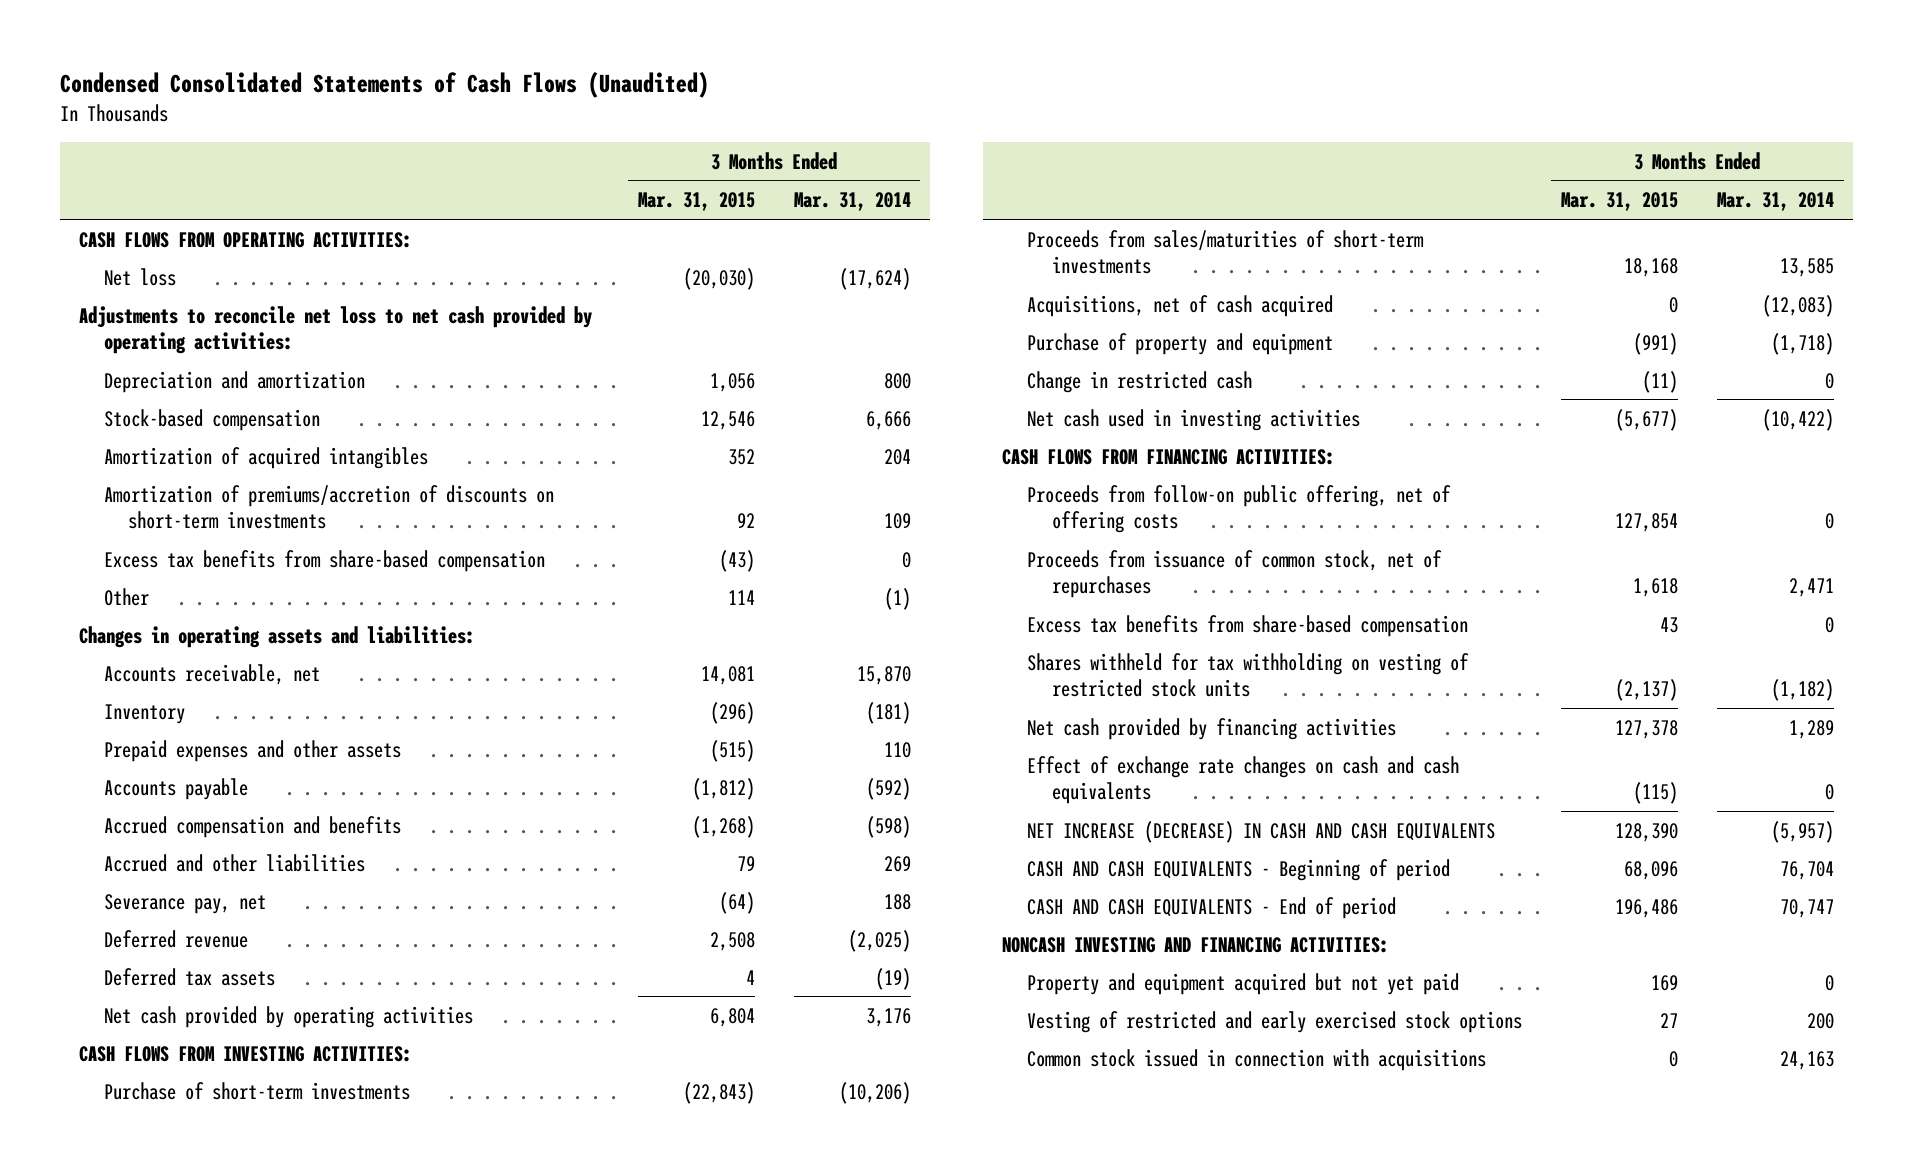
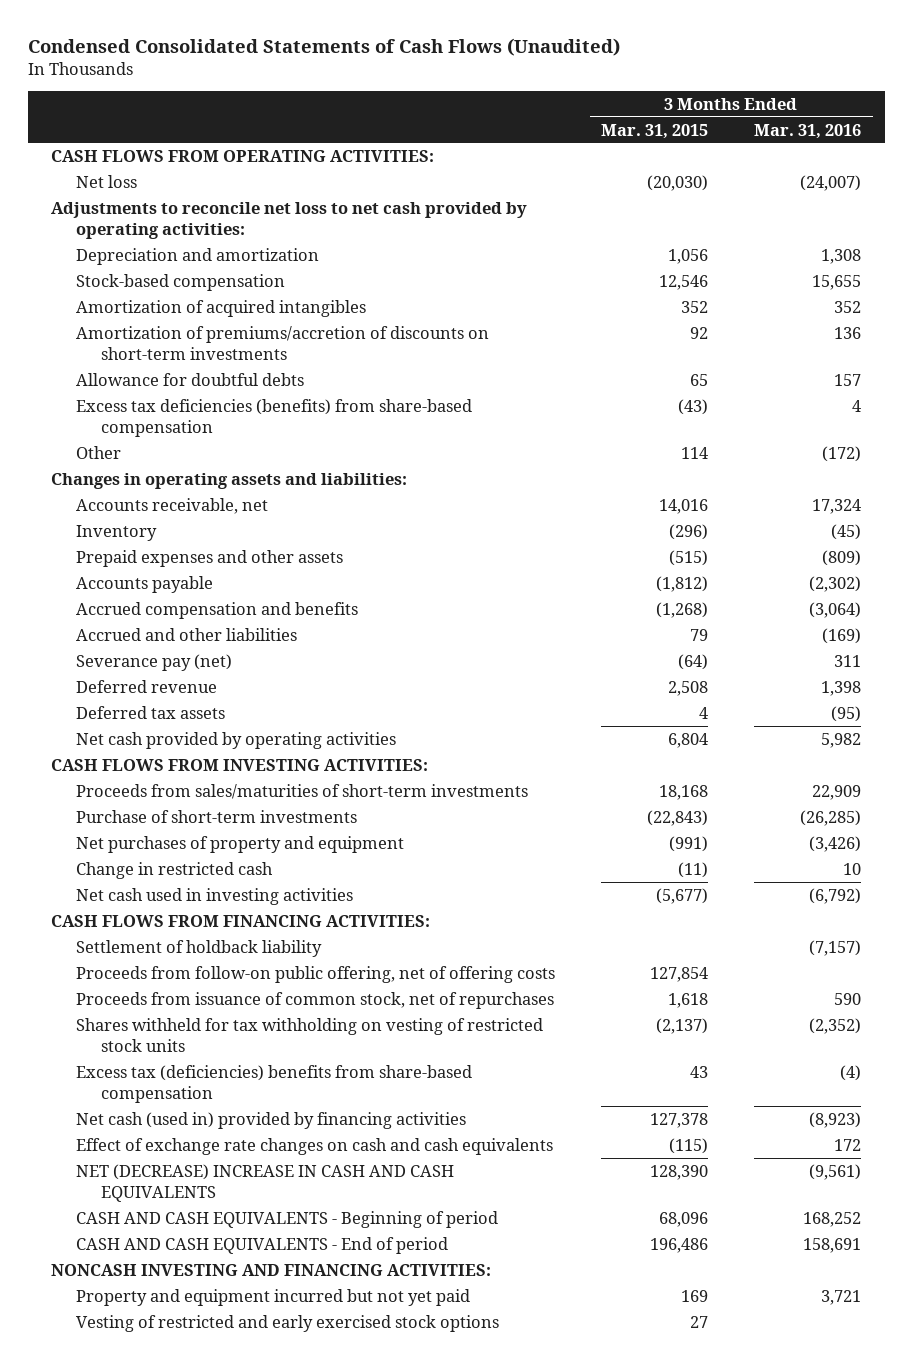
[793,192,911,212] Mar. 31, 2014 -> none
none -> [754,123,862,139] Mar. 31, 2016
none -> [75,372,304,386] Allowance for doubtful debts
[103,549,545,572] Excess tax benefits from share-based compensation -> [75,398,472,437] Excess tax deficiencies (benefits) from share-based compensation
[700,665,755,685] 14,081 -> [659,498,709,514] 14,016
[103,893,266,914] Severance pay, net -> [75,653,232,671] Severance pay (net)
[1027,294,1334,317] Acquisitions, net of cash acquired -> none
[103,1081,410,1100] Purchase of short-term investments -> [75,809,357,823] Purchase of short-term investments
[1027,332,1334,355] Purchase of property and equipment -> [75,835,404,853] Net purchases of property and equipment
none -> [75,939,322,957] Settlement of holdback liability
[1027,614,1469,637] Excess tax benefits from share-based compensation -> none
none -> [75,1064,472,1103] Excess tax (deficiencies) benefits from share-based compensation
[1027,717,1397,740] Net cash provided by financing activities -> [75,1111,466,1129] Net cash (used in) provided by financing activities
[1027,820,1496,843] NET INCREASE (DECREASE) IN CASH AND CASH EQUIVALENTS -> [75,1163,454,1202] NET (DECREASE) INCREASE IN CASH AND CASH EQUIVALENTS
[1027,972,1460,995] Property and equipment acquired but not yet paid -> [75,1288,470,1306] Property and equipment incurred but not yet paid
[1027,1048,1487,1071] Common stock issued in connection with acquisitions -> none

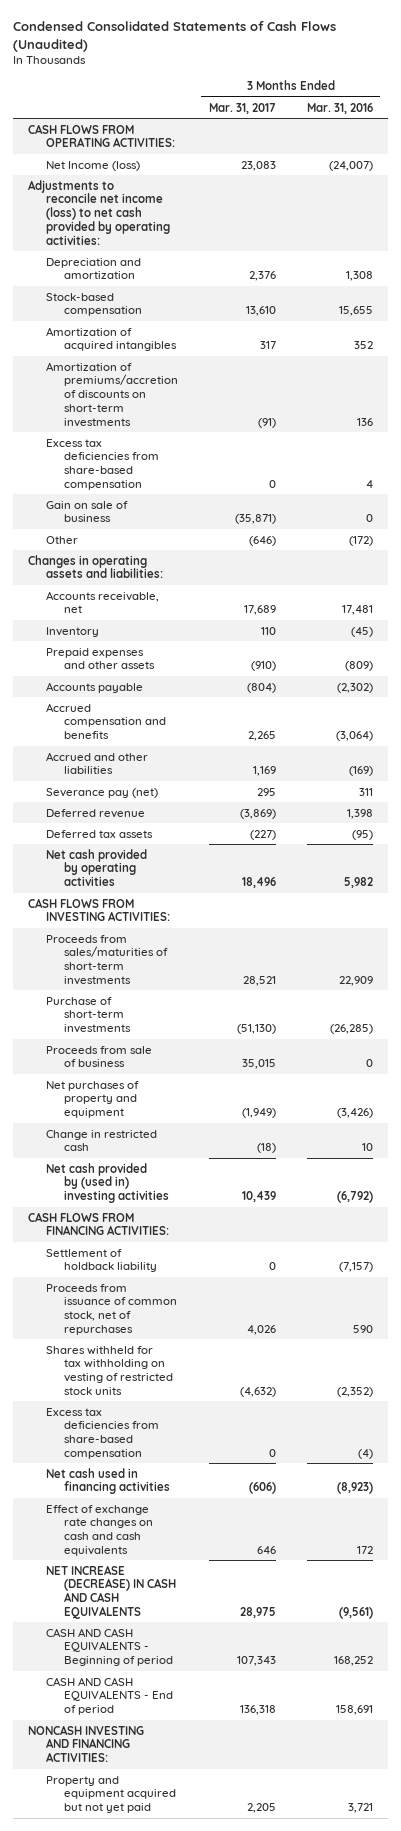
[601,123,709,139] Mar. 31, 2015 -> none
none -> [208,102,276,114] Mar. 31, 2017
[75,174,137,188] Net loss -> [46,160,141,171] Net Income (loss)
[51,201,528,239] Adjustments to reconcile net loss to net cash provided by operating activities: -> [28,179,171,245] Adjustments to reconcile net income (loss) to net cash provided by operating activities:
[75,372,304,386] Allowance for doubtful debts -> none
[75,398,472,437] Excess tax deficiencies (benefits) from share-based compensation -> [46,438,160,490] Excess tax deficiencies from share-based compensation
none -> [46,500,129,523] Gain on sale of business
[812,498,862,514] 17,324 -> [341,605,373,616] 17,481
none -> [46,1045,153,1068] Proceeds from sale of business
[75,887,353,905] Net cash used in investing activities -> [46,1162,170,1204] Net cash provided by (used in) investing activities
[75,965,555,983] Proceeds from follow-on public offering, net of offering costs -> none
[75,1064,472,1103] Excess tax (deficiencies) benefits from share-based compensation -> [46,1407,160,1459] Excess tax deficiencies from share-based compensation
[75,1111,466,1129] Net cash (used in) provided by financing activities -> [46,1467,171,1495] Net cash used in financing activities
[75,1163,454,1202] NET (DECREASE) INCREASE IN CASH AND CASH EQUIVALENTS -> [46,1564,177,1619] NET INCREASE (DECREASE) IN CASH AND CASH EQUIVALENTS
[75,1314,499,1332] Vesting of restricted and early exercised stock options -> none
[75,1288,470,1306] Property and equipment incurred but not yet paid -> [46,1775,177,1814] Property and equipment acquired but not yet paid

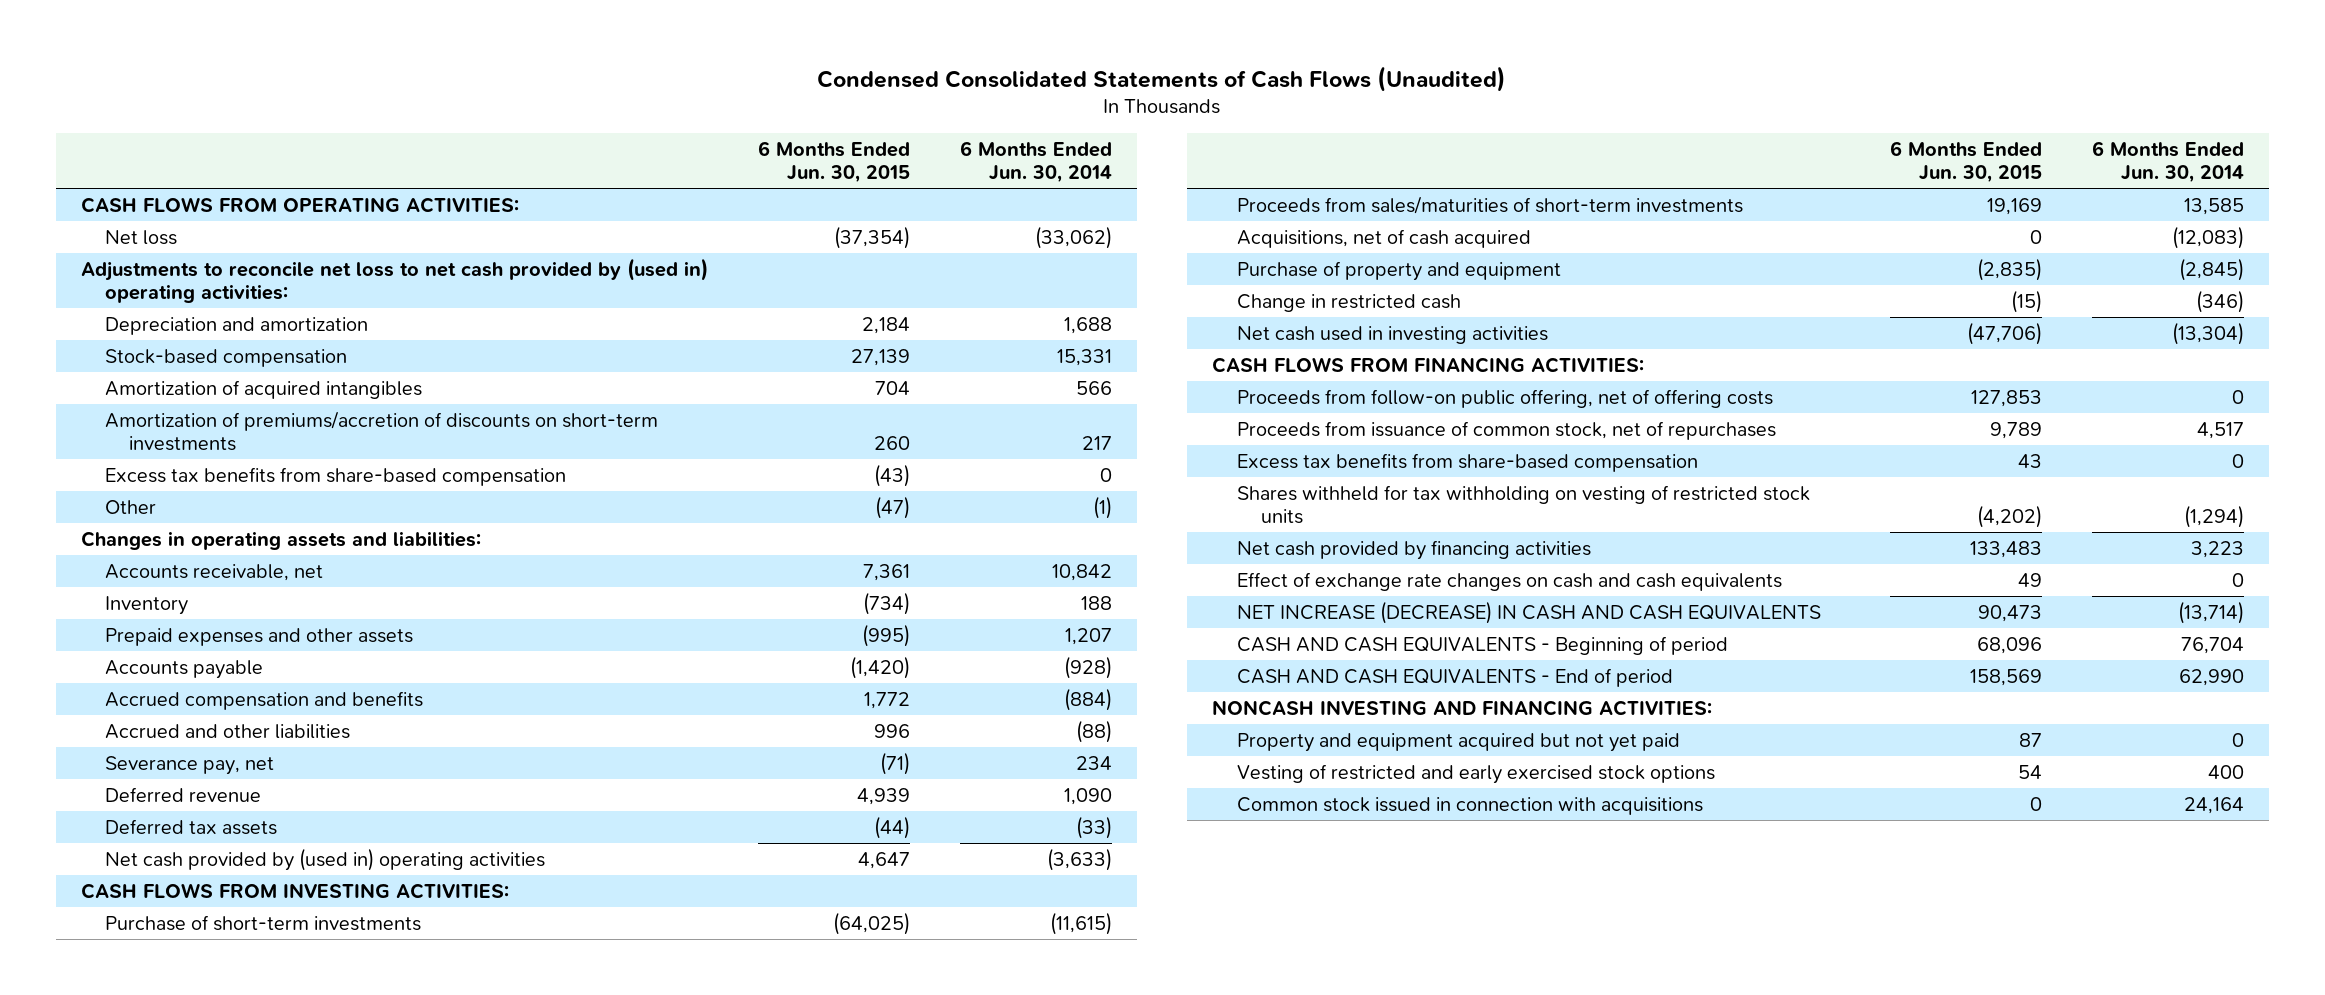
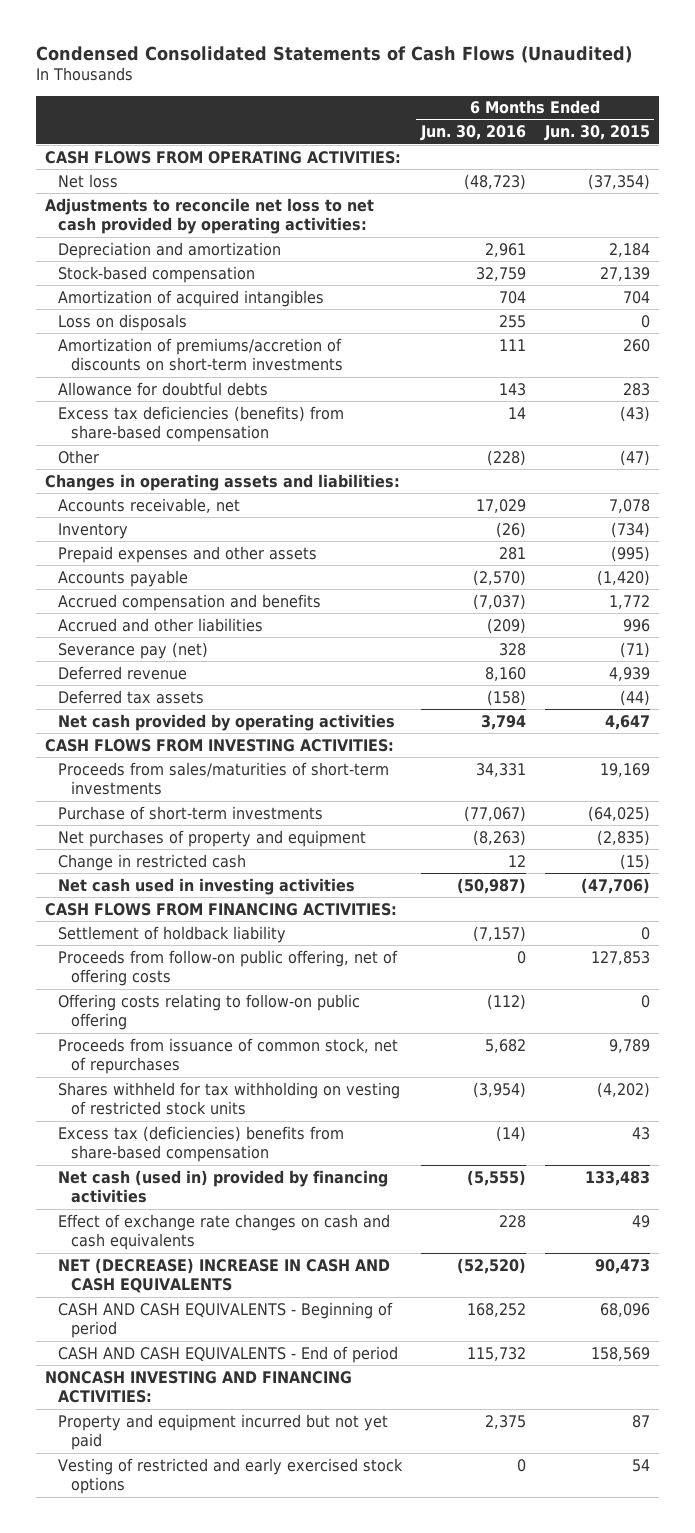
[960,140,1113,184] 6 Months Ended Jun. 30, 2014 -> none
none -> [419,125,526,142] Jun. 30, 2016
[80,257,708,304] Adjustments to reconcile net loss to net cash provided by (used in) operating activities: -> [45,197,375,235] Adjustments to reconcile net loss to net cash provided by operating activities:
none -> [58,313,188,331] Loss on disposals
none -> [58,381,269,396] Allowance for doubtful debts
[105,466,567,486] Excess tax benefits from share-based compensation -> [58,405,345,443] Excess tax deficiencies (benefits) from share-based compensation
[863,563,911,581] 7,361 -> [608,498,650,513] 7,078
[105,755,275,775] Severance pay, net -> [58,641,209,659] Severance pay (net)
[105,847,546,871] Net cash provided by (used in) operating activities -> [58,713,396,731] Net cash provided by operating activities
[1236,228,1531,248] Acquisitions, net of cash acquired -> none
[105,914,422,931] Purchase of short-term investments -> [58,805,324,820] Purchase of short-term investments
[1236,260,1561,281] Purchase of property and equipment -> [58,829,367,847] Net purchases of property and equipment
none -> [58,925,287,943] Settlement of holdback liability
none -> [58,993,361,1031] Offering costs relating to follow-on public offering
[1236,452,1698,472] Excess tax benefits from share-based compensation -> none
none -> [58,1125,345,1163] Excess tax (deficiencies) benefits from share-based compensation
[1236,539,1591,560] Net cash provided by financing activities -> [58,1169,389,1204] Net cash (used in) provided by financing activities
[1236,600,1821,624] NET INCREASE (DECREASE) IN CASH AND CASH EQUIVALENTS -> [58,1257,391,1294] NET (DECREASE) INCREASE IN CASH AND CASH EQUIVALENTS
[1236,732,1680,752] Property and equipment acquired but not yet paid -> [58,1413,389,1451] Property and equipment incurred but not yet paid
[1236,796,1703,815] Common stock issued in connection with acquisitions -> none

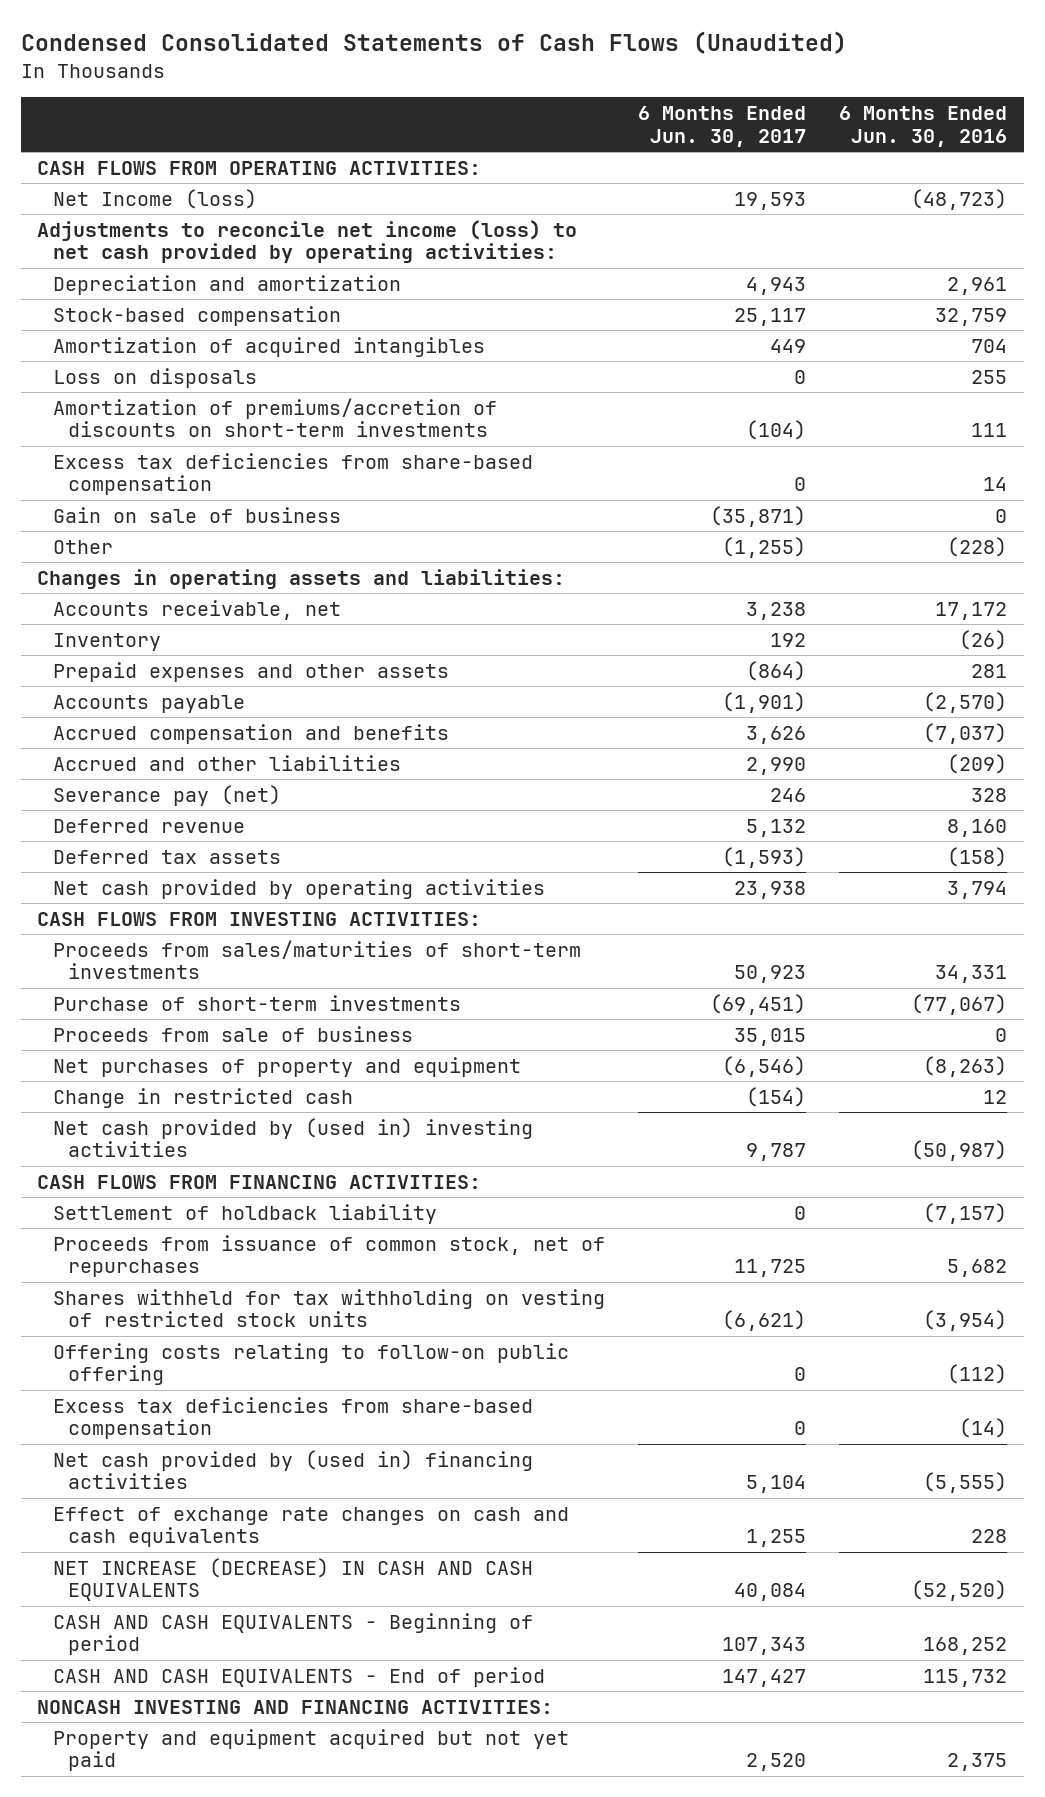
[543,125,650,142] Jun. 30, 2015 -> none
none -> [638,106,807,147] 6 Months Ended Jun. 30, 2017
[58,173,119,188] Net loss -> [52,188,257,209] Net Income (loss)
[45,197,375,235] Adjustments to reconcile net loss to net cash provided by operating activities: -> [37,219,578,264] Adjustments to reconcile net income (loss) to net cash provided by operating activities:
[58,381,269,396] Allowance for doubtful debts -> none
[58,405,345,443] Excess tax deficiencies (benefits) from share-based compensation -> [52,452,533,496] Excess tax deficiencies from share-based compensation
none -> [52,506,341,523] Gain on sale of business
[475,498,526,513] 17,029 -> [935,601,1008,620] 17,172
none -> [52,1025,413,1042] Proceeds from sale of business
[58,877,356,895] Net cash used in investing activities -> [52,1117,533,1158] Net cash provided by (used in) investing activities
[58,949,399,987] Proceeds from follow-on public offering, net of offering costs -> none
[58,993,361,1031] Offering costs relating to follow-on public offering -> [52,1342,569,1386] Offering costs relating to follow-on public offering
[58,1125,345,1163] Excess tax (deficiencies) benefits from share-based compensation -> [52,1396,533,1440] Excess tax deficiencies from share-based compensation
[58,1169,389,1204] Net cash (used in) provided by financing activities -> [52,1449,533,1490] Net cash provided by (used in) financing activities
[58,1257,391,1294] NET (DECREASE) INCREASE IN CASH AND CASH EQUIVALENTS -> [52,1557,533,1602] NET INCREASE (DECREASE) IN CASH AND CASH EQUIVALENTS
[58,1457,404,1495] Vesting of restricted and early exercised stock options -> none
[58,1413,389,1451] Property and equipment incurred but not yet paid -> [52,1728,569,1772] Property and equipment acquired but not yet paid

